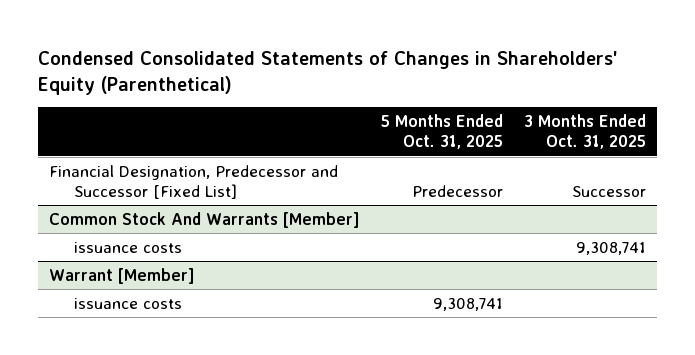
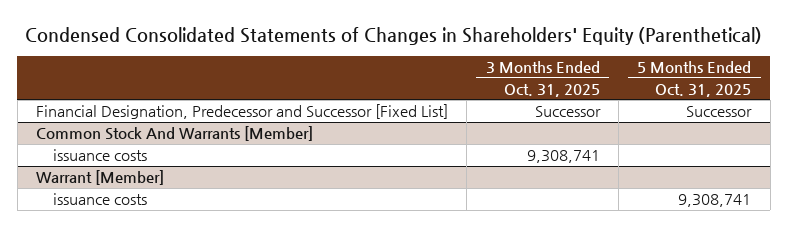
[412,184,504,197] Predecessor -> [686,106,753,118] Successor

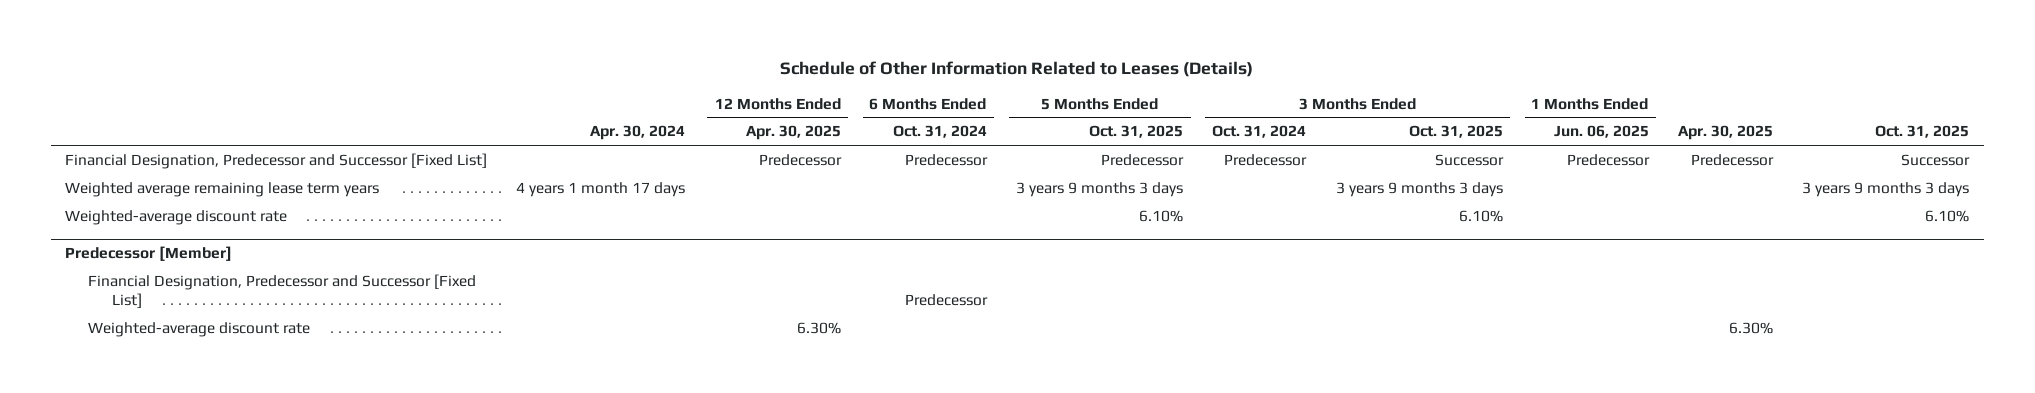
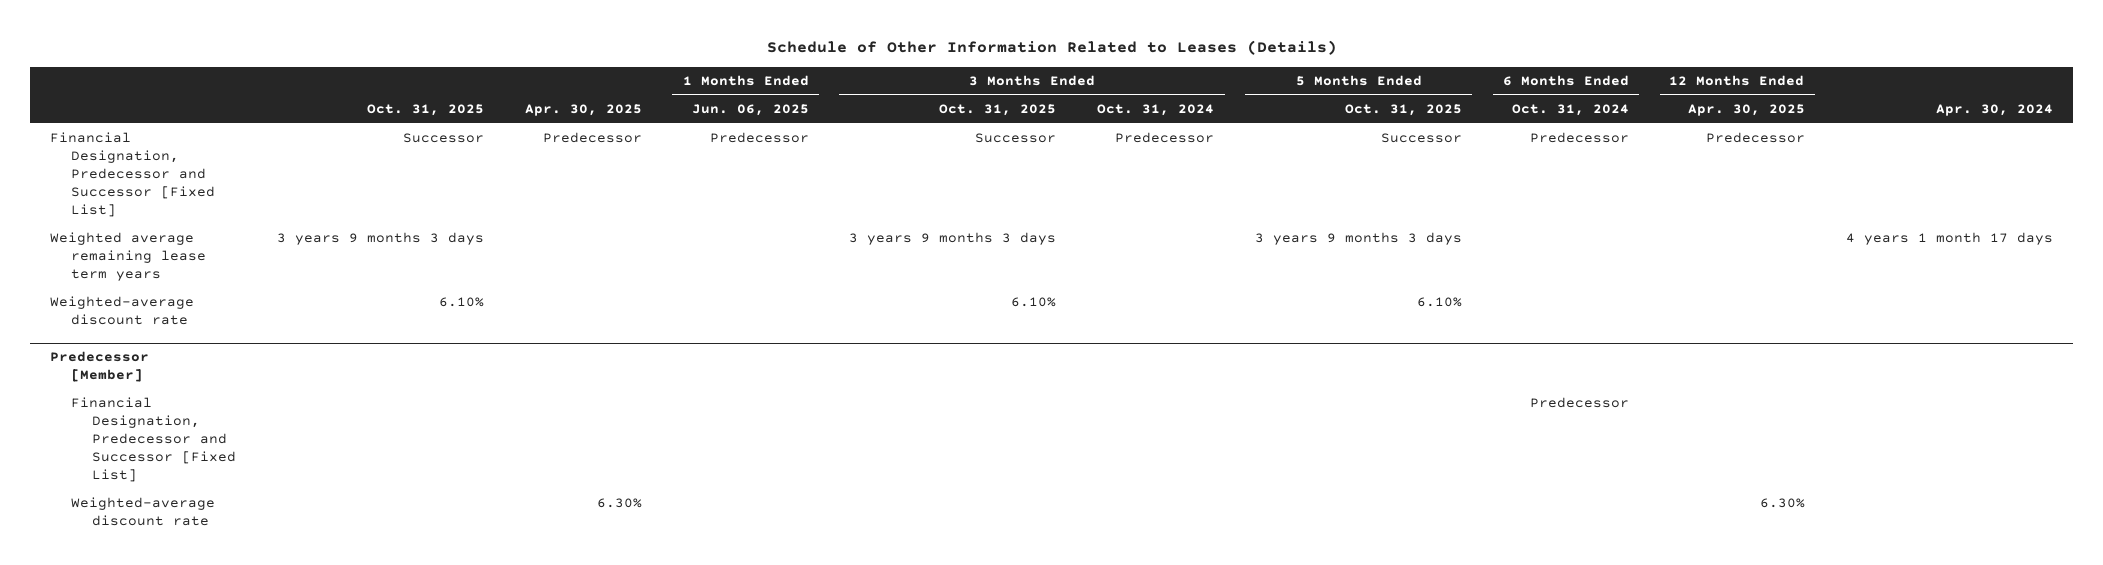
[1101,153,1185,166] Predecessor -> [1381,133,1463,144] Successor

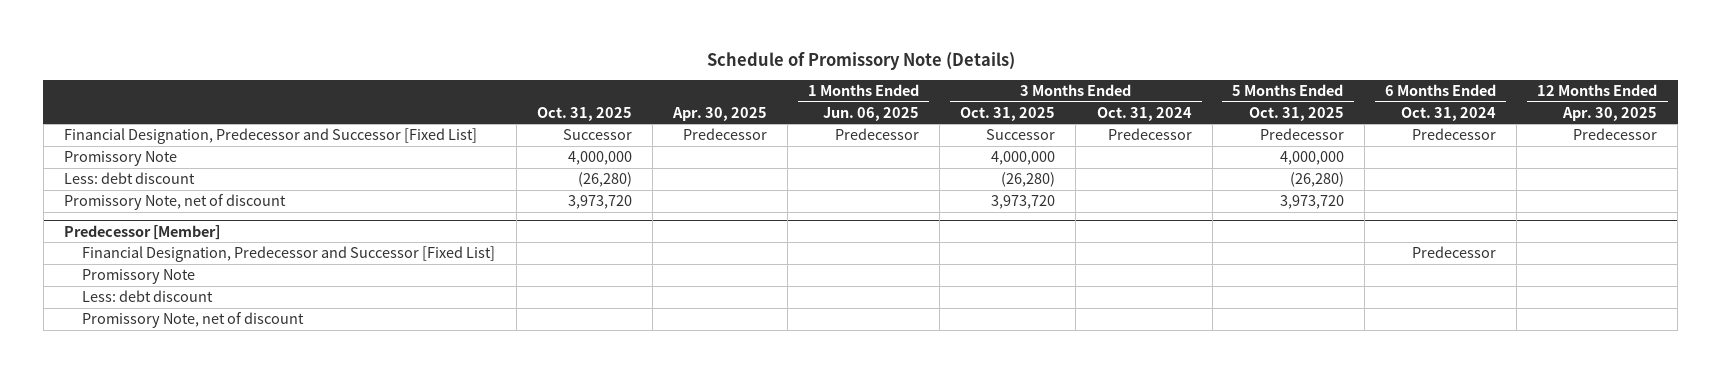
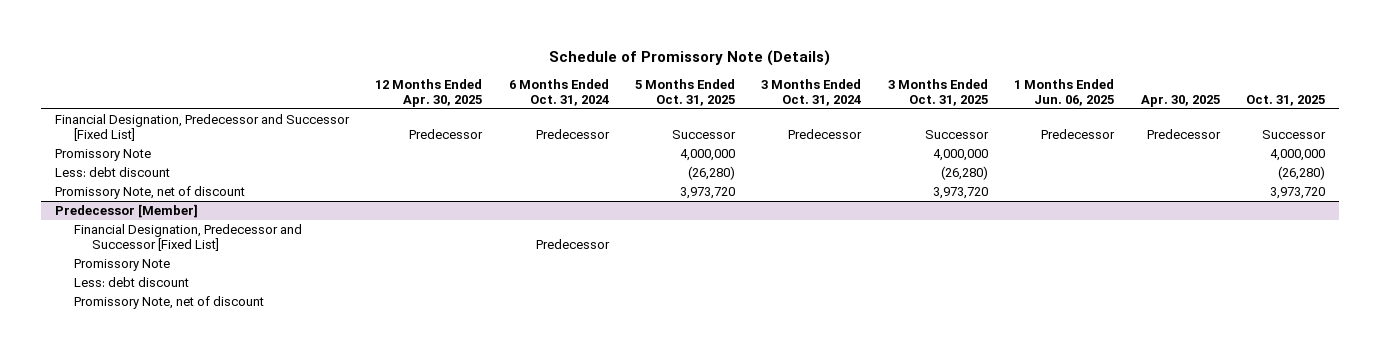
[1259,128,1344,141] Predecessor -> [671,130,736,140] Successor

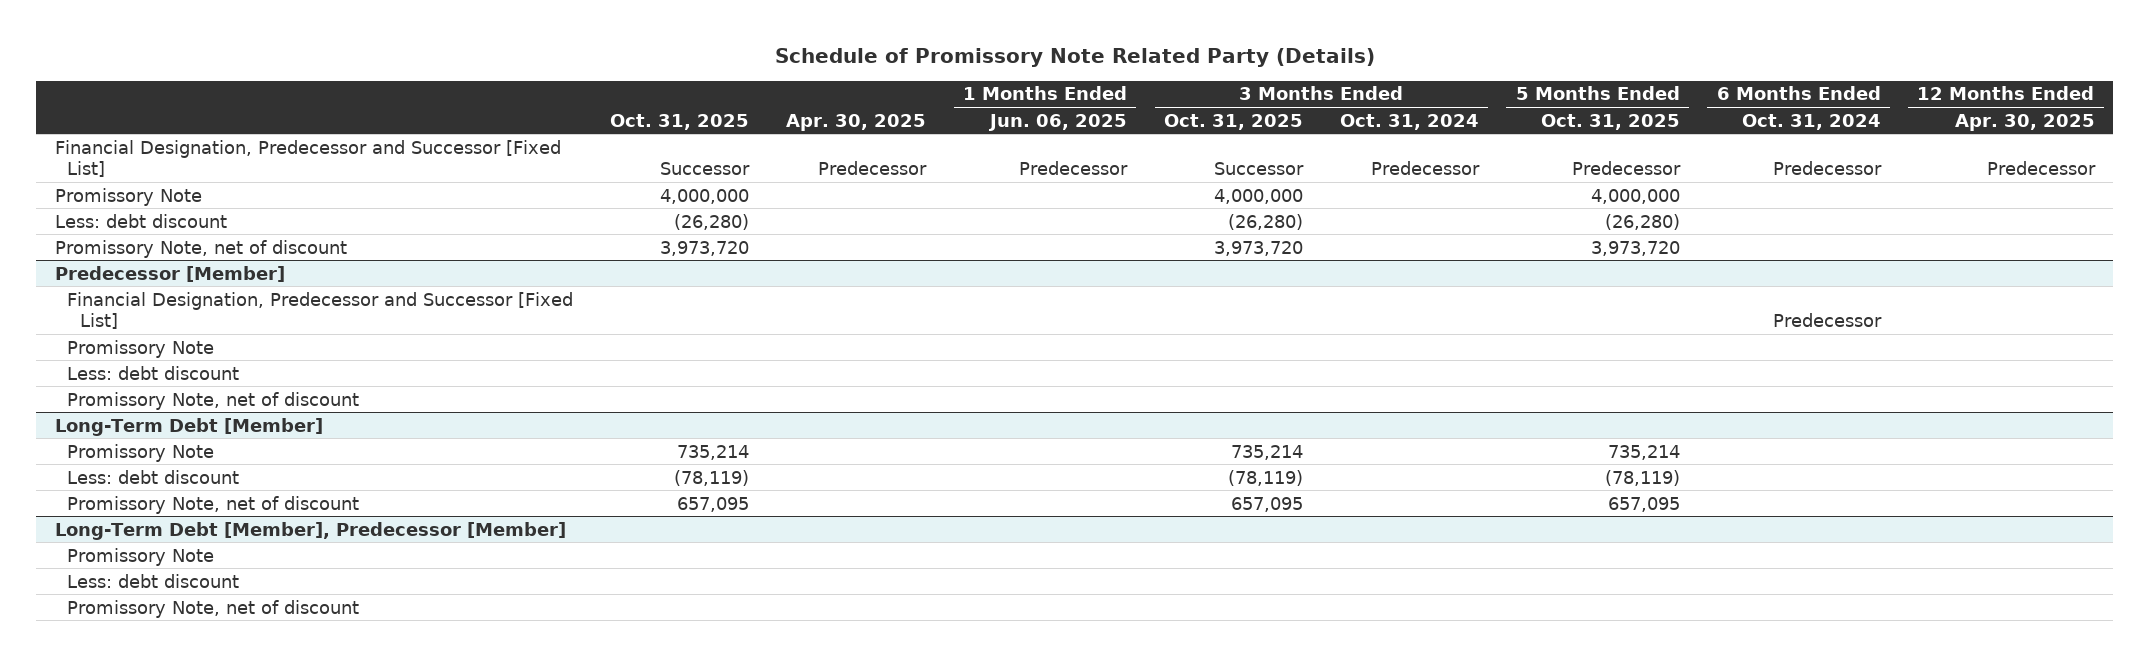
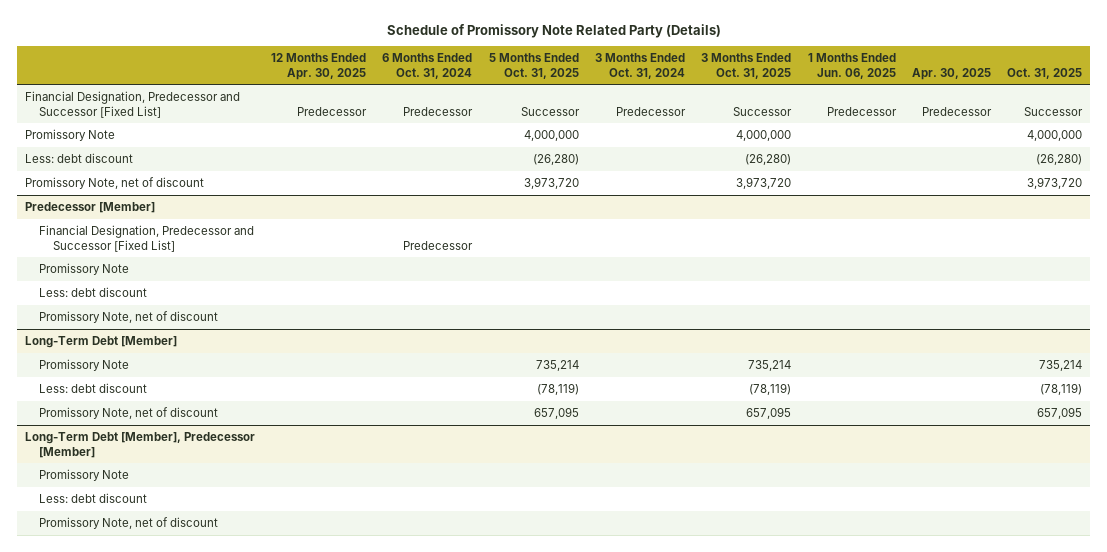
[1571,160,1681,175] Predecessor -> [520,106,580,116] Successor

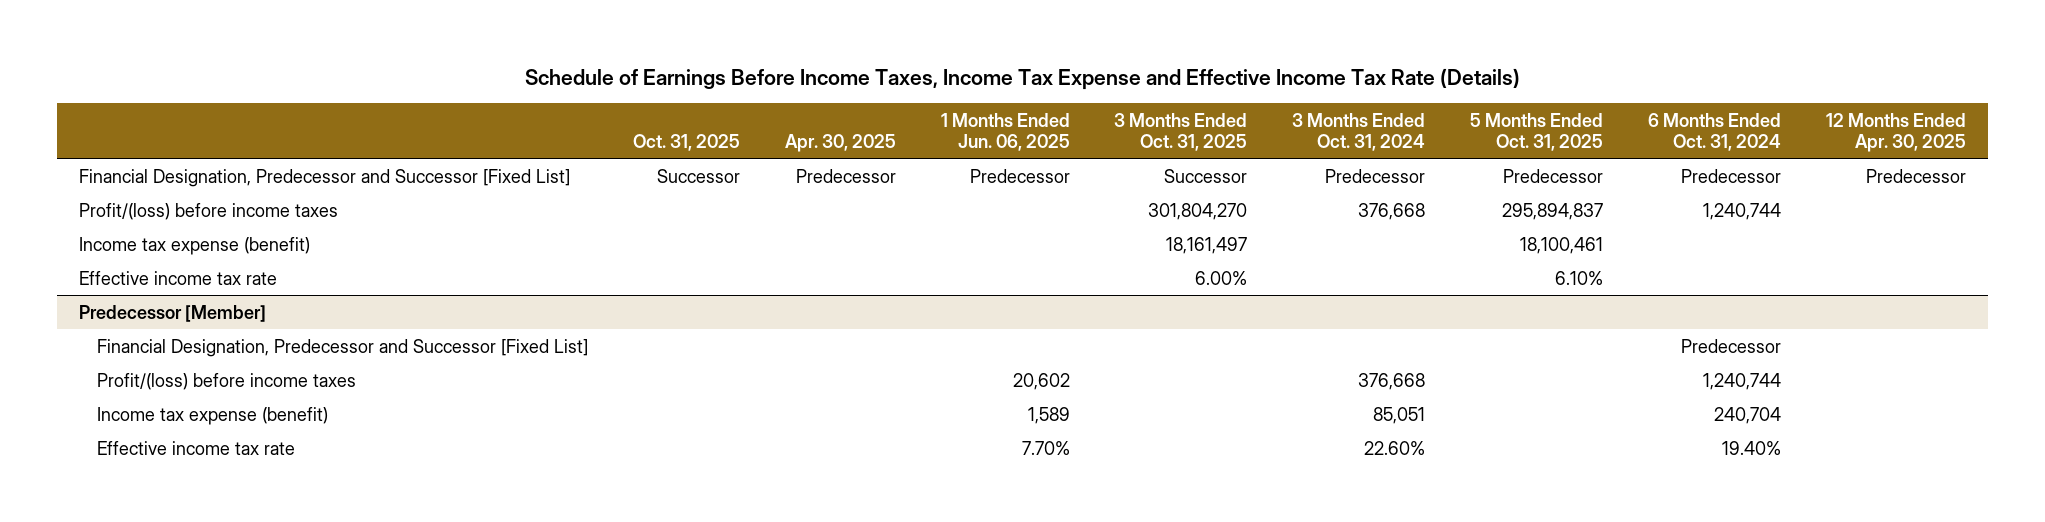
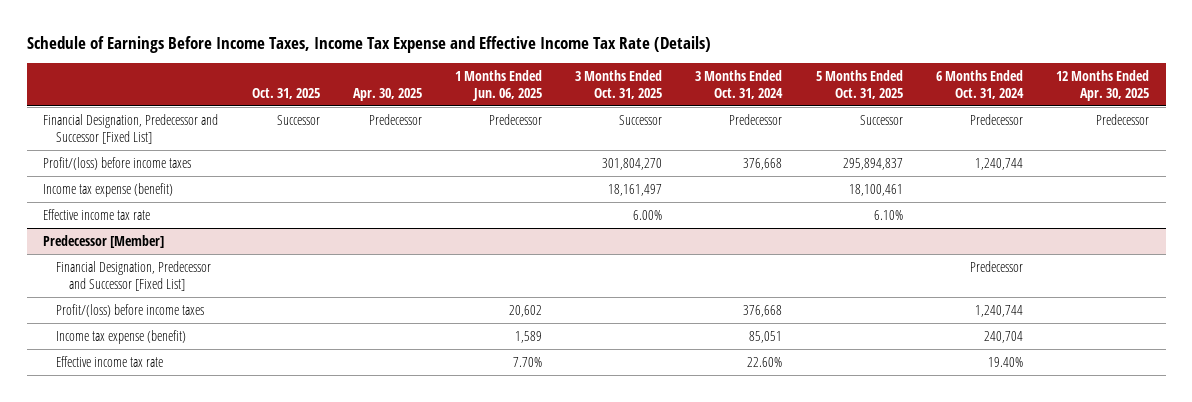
[1503,168,1604,183] Predecessor -> [859,114,903,125] Successor

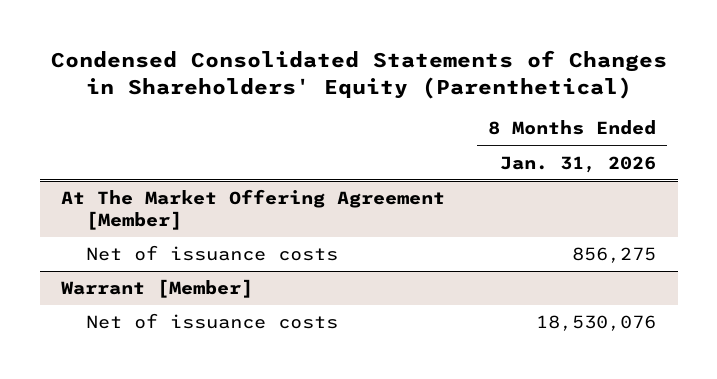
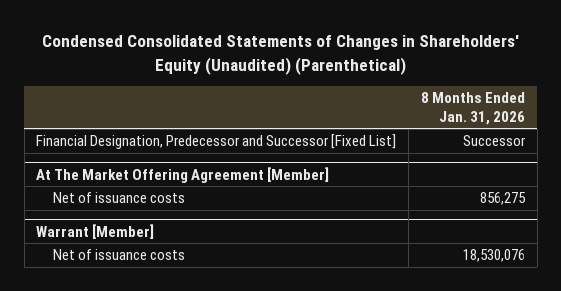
[50,49,667,99] Condensed Consolidated Statements of Changes in Shareholders' Equity (Parenthetical) -> [41,35,519,75] Condensed Consolidated Statements of Changes in Shareholders' Equity (Unaudited) (Parenthetical)
none -> [36,134,397,150] Financial Designation, Predecessor and Successor [Fixed List]

